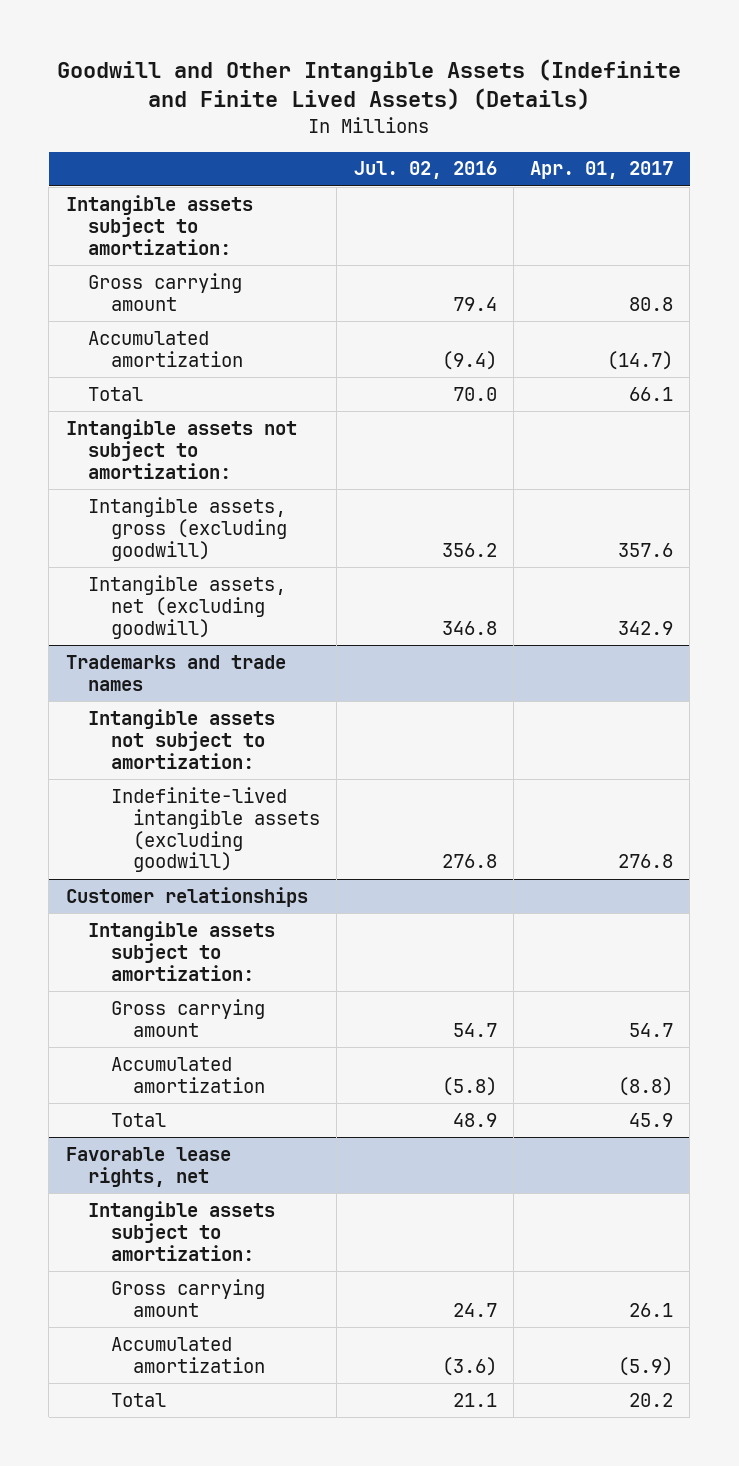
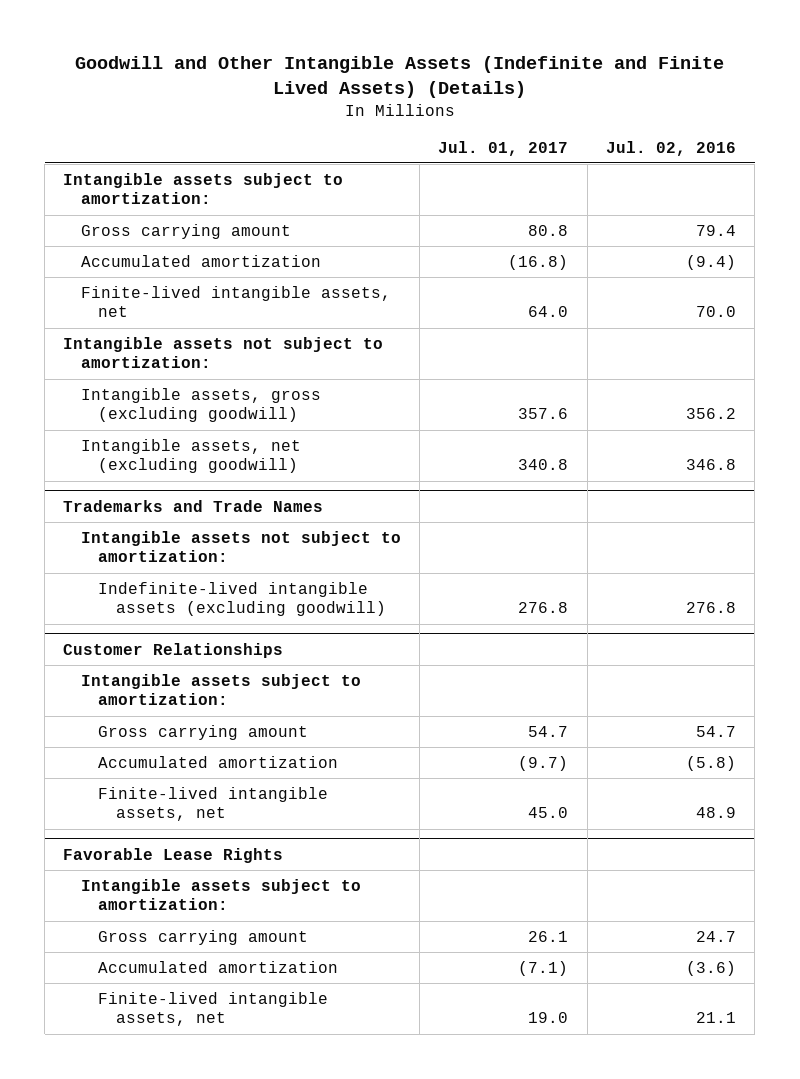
[529,161,673,180] Apr. 01, 2017 -> none
none -> [438,140,569,156] Jul. 01, 2017
[88,386,144,401] Total -> [80,285,391,318] Finite-lived intangible assets, net
[65,654,286,691] Trademarks and trade names -> [63,499,324,512] Trademarks and Trade Names
[65,886,308,907] Customer relationships -> [63,642,284,658] Customer Relationships
[110,1112,166,1127] Total -> [98,786,329,822] Finite-lived intangible assets, net
[65,1146,231,1187] Favorable lease rights, net -> [63,847,284,863] Favorable Lease Rights
[110,1392,166,1407] Total -> [98,991,329,1027] Finite-lived intangible assets, net

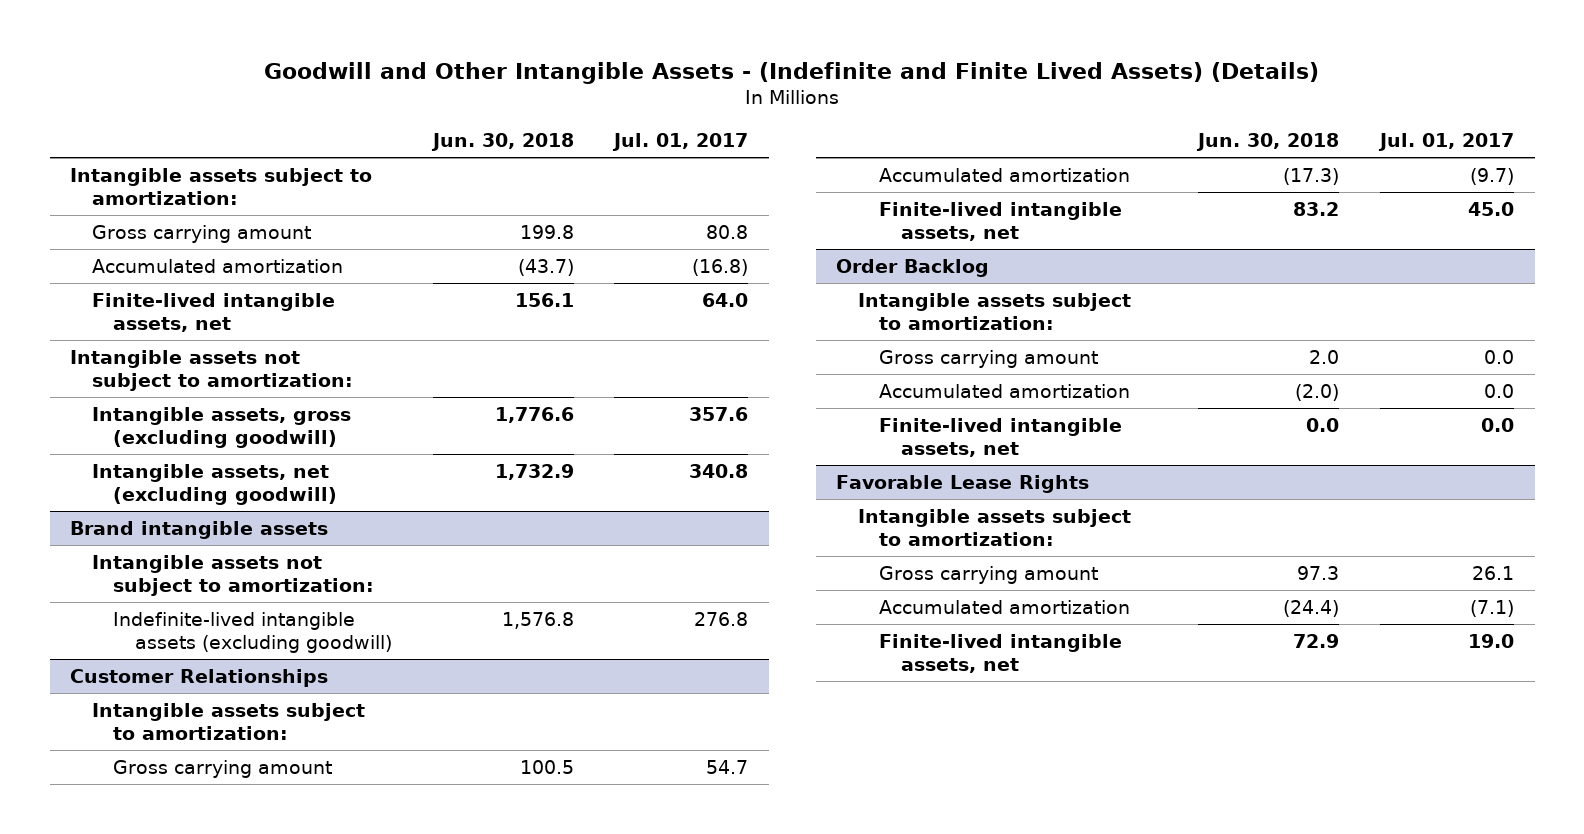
[74,56,724,99] Goodwill and Other Intangible Assets (Indefinite and Finite Lived Assets) (Details) -> [264,62,1320,85] Goodwill and Other Intangible Assets - (Indefinite and Finite Lived Assets) (Details)
[606,140,737,156] Jul. 02, 2016 -> none
none -> [430,133,574,152] Jun. 30, 2018
[63,499,324,512] Trademarks and Trade Names -> none
none -> [70,520,329,539] Brand intangible assets
none -> [836,258,990,277] Order Backlog
none -> [857,292,1131,330] Intangible assets subject to amortization:
none -> [879,349,1099,368] Gross carrying amount
none -> [879,383,1131,398] Accumulated amortization
none -> [879,417,1123,457] Finite-lived intangible assets, net

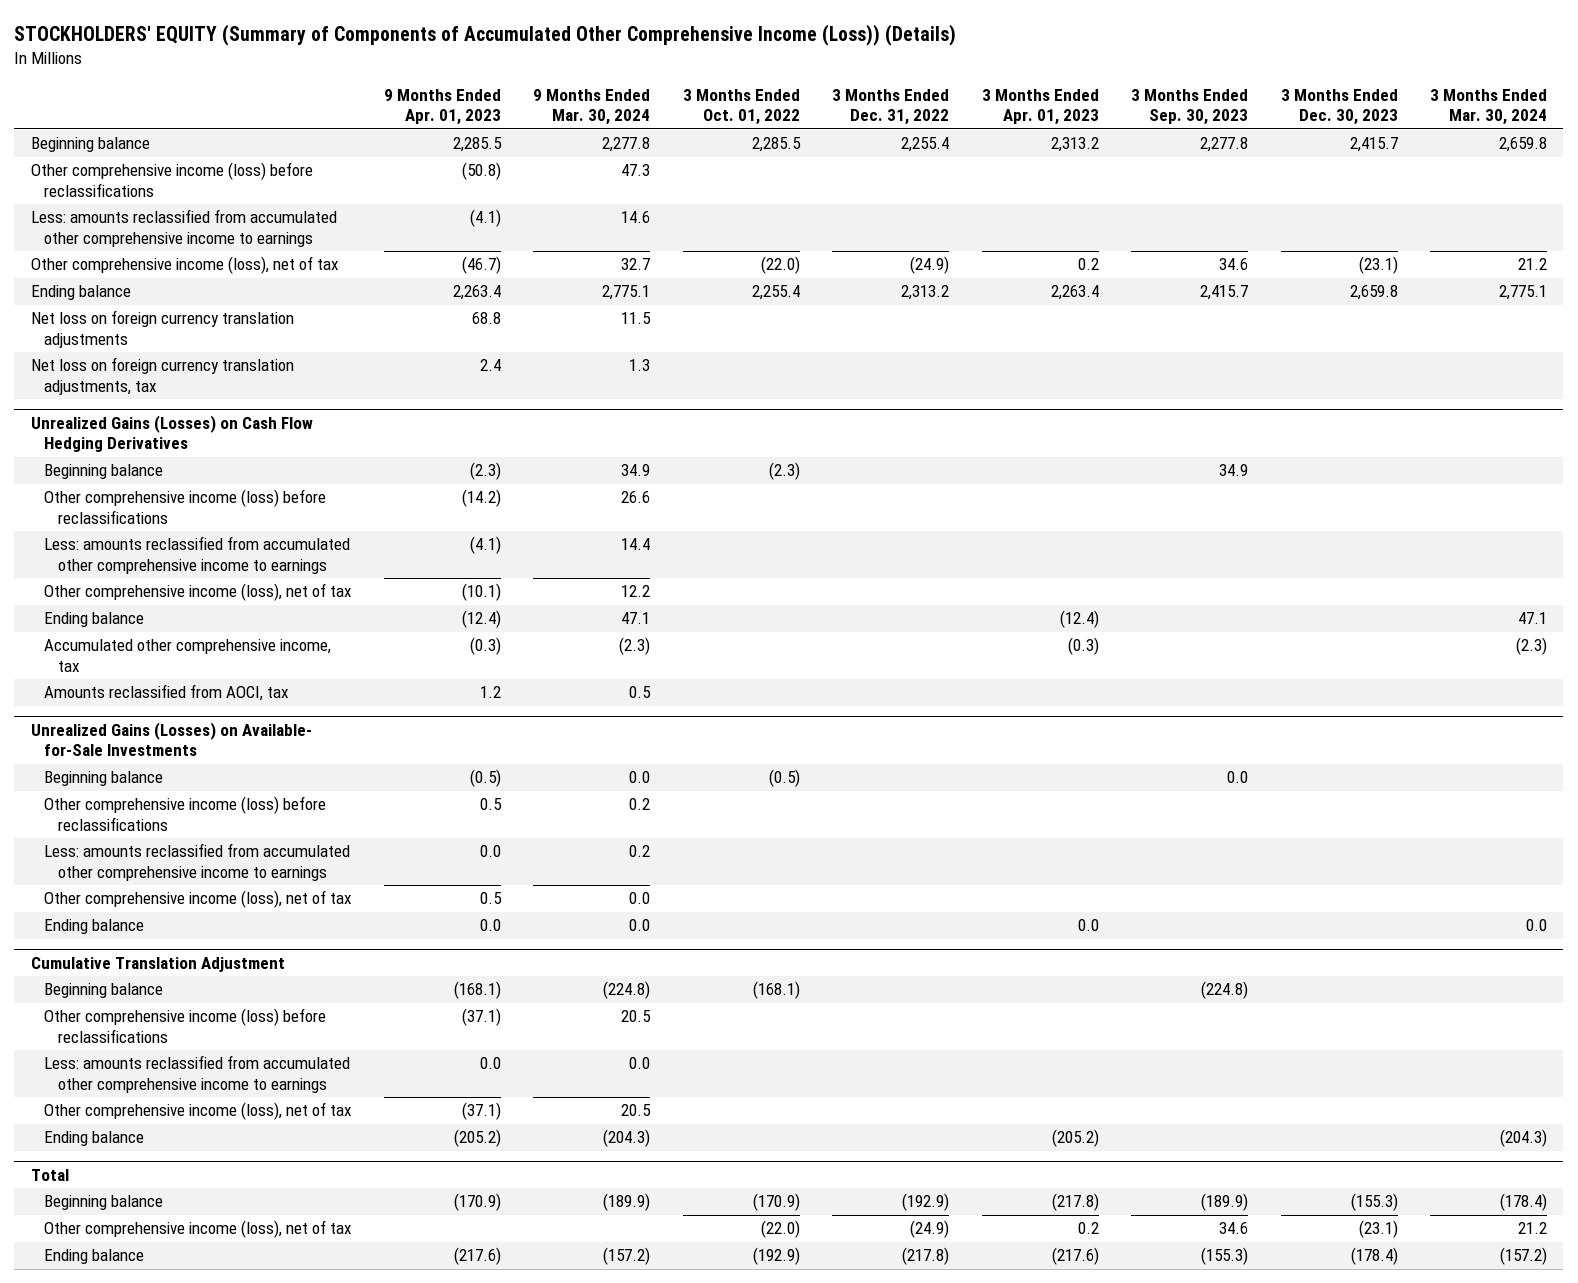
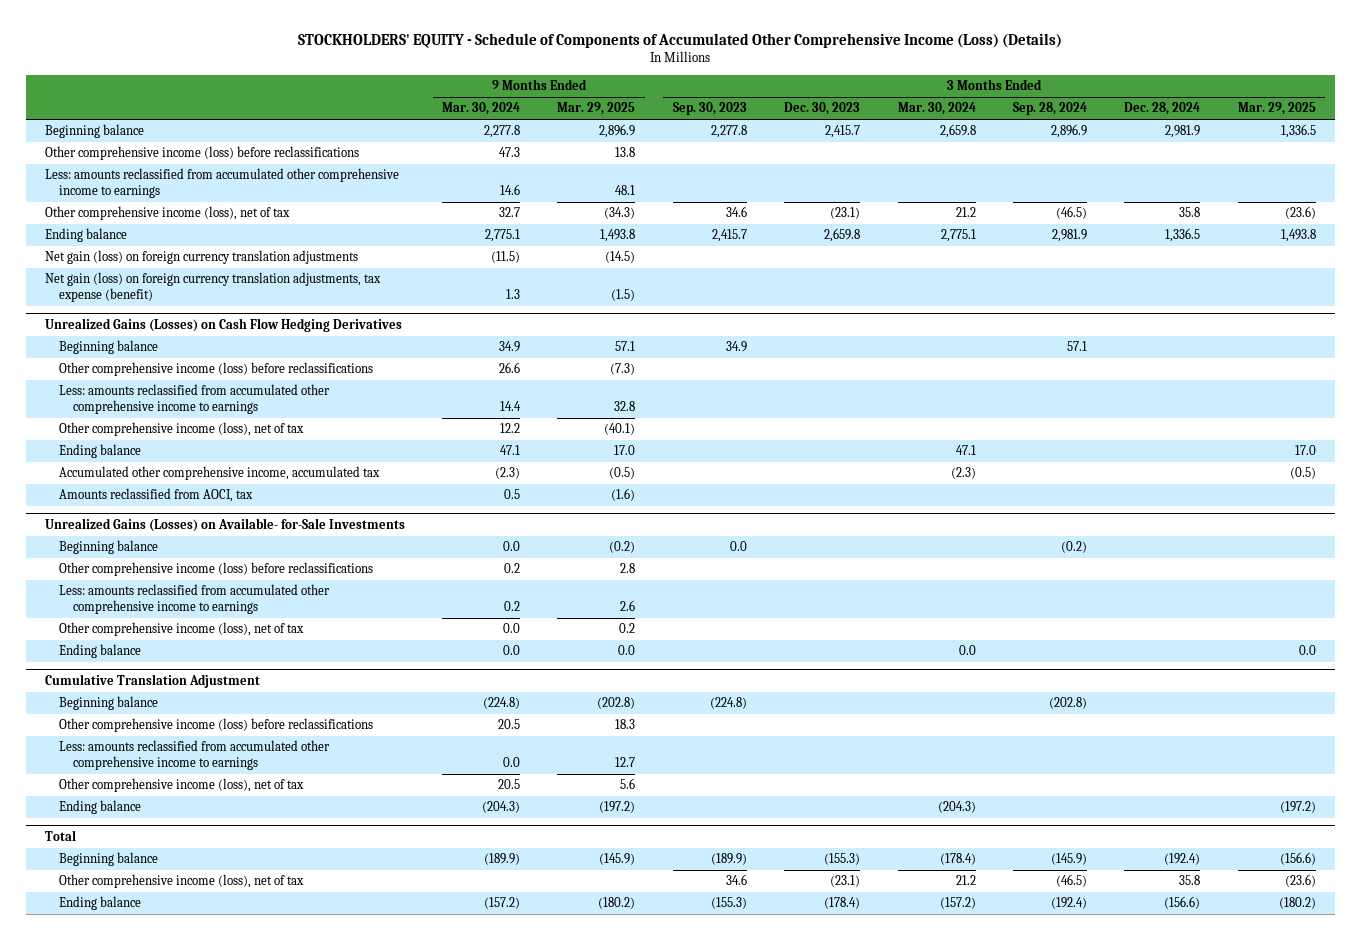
[14,24,957,47] STOCKHOLDERS' EQUITY (Summary of Components of Accumulated Other Comprehensive Income (Loss)) (Details) -> [298,33,1063,49] STOCKHOLDERS' EQUITY - Schedule of Components of Accumulated Other Comprehensive Income (Loss) (Details)
[383,88,501,126] 9 Months Ended Apr. 01, 2023 -> none
[682,88,800,126] 3 Months Ended Oct. 01, 2022 -> none
[832,88,950,126] 3 Months Ended Dec. 31, 2022 -> none
[981,88,1099,126] 3 Months Ended Apr. 01, 2023 -> none
none -> [557,102,636,116] Mar. 29, 2025
none -> [1013,102,1088,116] Sep. 28, 2024
none -> [1124,102,1201,116] Dec. 28, 2024
none -> [1237,102,1316,116] Mar. 29, 2025
[30,310,294,348] Net loss on foreign currency translation adjustments -> [44,250,358,265] Net gain (loss) on foreign currency translation adjustments
[621,312,652,325] 11.5 -> [491,251,521,264] (11.5)
[30,357,294,395] Net loss on foreign currency translation adjustments, tax -> [44,272,381,302] Net gain (loss) on foreign currency translation adjustments, tax expense (benefit)
[44,639,332,672] Accumulated other comprehensive income, tax -> [58,466,380,481] Accumulated other comprehensive income, accumulated tax

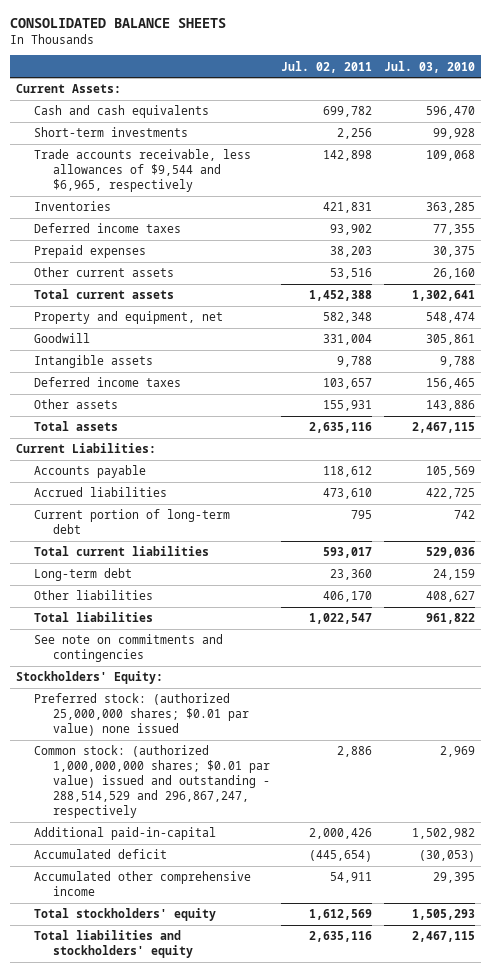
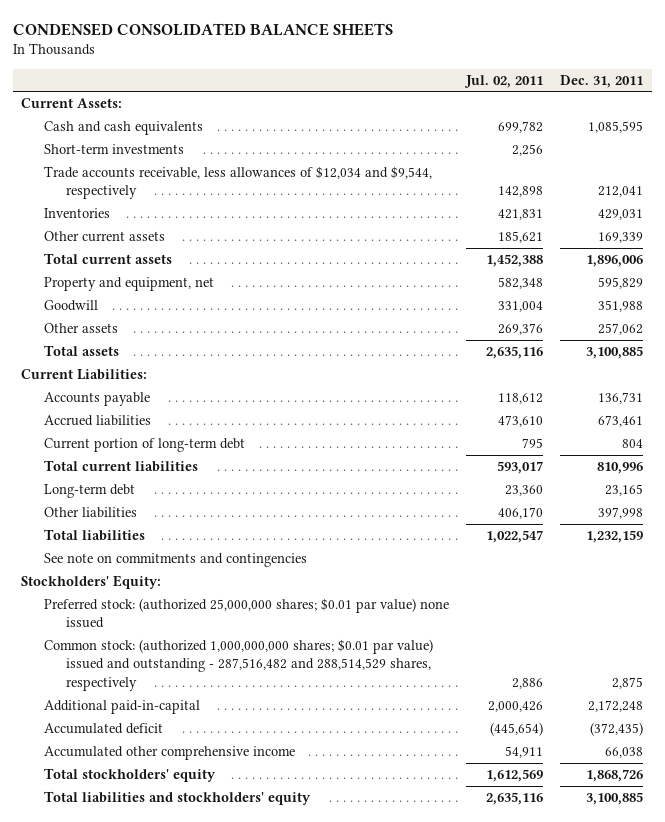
[10,18,227,29] CONSOLIDATED BALANCE SHEETS -> [12,23,393,37] CONDENSED CONSOLIDATED BALANCE SHEETS
[384,60,476,73] Jul. 03, 2010 -> none
none -> [560,74,644,88] Dec. 31, 2011
[34,149,252,193] Trade accounts receivable, less allowances of $9,544 and $6,965, respectively -> [43,165,432,200] Trade accounts receivable, less allowances of $12,034 and $9,544, respectively
[34,223,182,234] Deferred income taxes -> none
[34,245,147,259] Prepaid expenses -> none
[330,268,373,280] 53,516 -> [498,230,544,243] 185,621
[34,355,154,369] Intangible assets -> none
[34,377,182,388] Deferred income taxes -> none
[323,400,373,412] 155,931 -> [498,322,544,335] 269,376
[34,745,270,818] Common stock: (authorized 1,000,000,000 shares; $0.01 par value) issued and outstanding - 288,514,529 and 296,867,247, respectively -> [43,638,433,691] Common stock: (authorized 1,000,000,000 shares; $0.01 par value) issued and outstanding - 287,516,482 and 288,514,529 shares, respectively

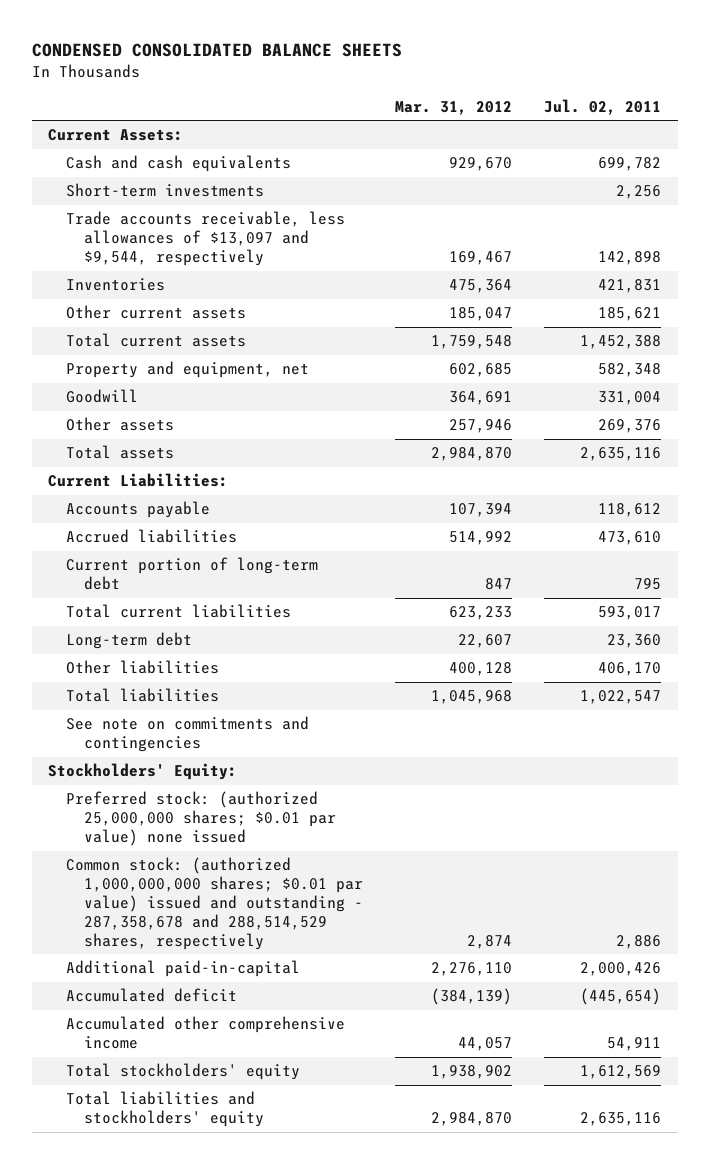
[560,74,644,88] Dec. 31, 2011 -> none
none -> [395,100,513,115] Mar. 31, 2012
[43,165,432,200] Trade accounts receivable, less allowances of $12,034 and $9,544, respectively -> [66,211,346,267] Trade accounts receivable, less allowances of $13,097 and $9,544, respectively
[43,638,433,691] Common stock: (authorized 1,000,000,000 shares; $0.01 par value) issued and outstanding - 287,516,482 and 288,514,529 shares, respectively -> [66,857,363,950] Common stock: (authorized 1,000,000,000 shares; $0.01 par value) issued and outstanding - 287,358,678 and 288,514,529 shares, respectively

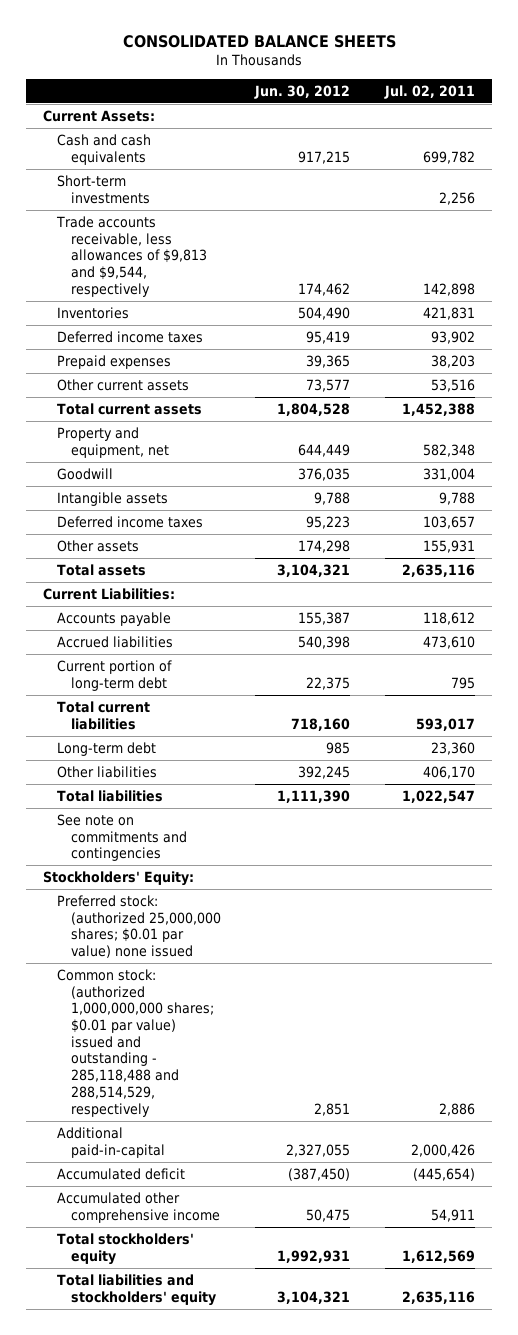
[32,43,403,58] CONDENSED CONSOLIDATED BALANCE SHEETS -> [123,35,397,49] CONSOLIDATED BALANCE SHEETS
[395,100,513,115] Mar. 31, 2012 -> none
none -> [254,84,351,99] Jun. 30, 2012
[66,211,346,267] Trade accounts receivable, less allowances of $13,097 and $9,544, respectively -> [56,215,207,297] Trade accounts receivable, less allowances of $9,813 and $9,544, respectively
none -> [57,330,204,343] Deferred income taxes
none -> [57,354,172,369] Prepaid expenses
[598,307,662,322] 185,621 -> [430,378,475,392] 53,516
none -> [57,491,169,506] Intangible assets
none -> [57,515,204,528] Deferred income taxes
[598,419,662,434] 269,376 -> [422,539,475,553] 155,931
[66,857,363,950] Common stock: (authorized 1,000,000,000 shares; $0.01 par value) issued and outstanding - 287,358,678 and 288,514,529 shares, respectively -> [57,968,214,1117] Common stock: (authorized 1,000,000,000 shares; $0.01 par value) issued and outstanding - 285,118,488 and 288,514,529, respectively

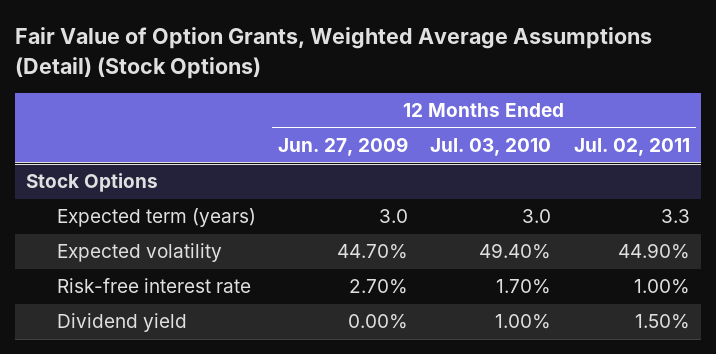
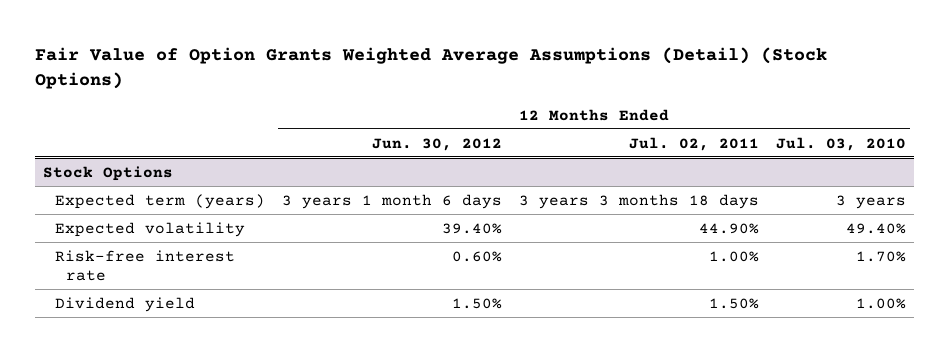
[15,27,653,79] Fair Value of Option Grants, Weighted Average Assumptions (Detail) (Stock Options) -> [34,46,827,89] Fair Value of Option Grants Weighted Average Assumptions (Detail) (Stock Options)
[277,137,408,157] Jun. 27, 2009 -> none
none -> [371,137,502,151] Jun. 30, 2012
[522,209,552,224] 3.0 -> [835,194,906,209] 3 years
[660,209,690,224] 3.3 -> [518,193,759,209] 3 years 3 months 18 days

